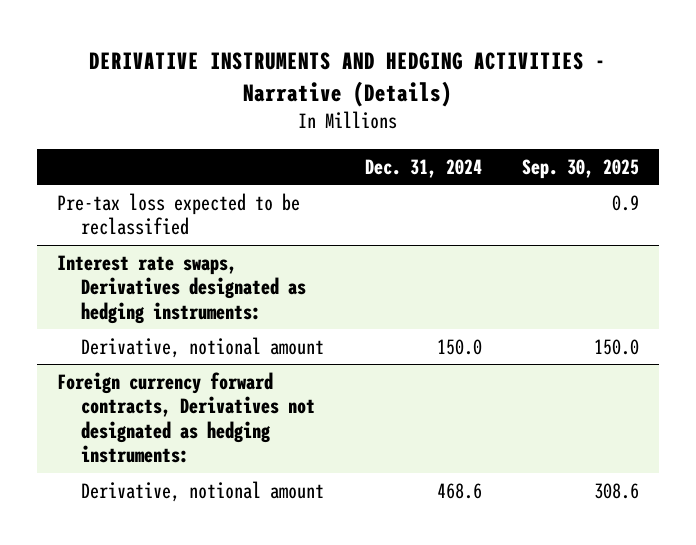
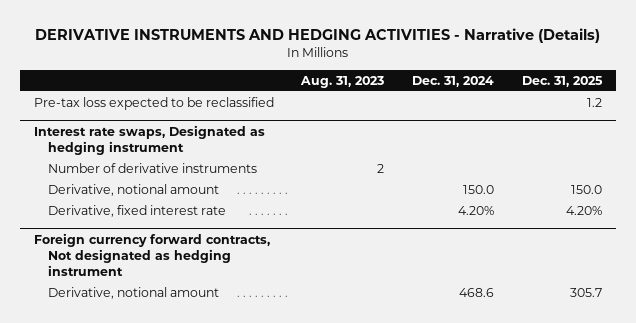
[521,158,639,179] Sep. 30, 2025 -> none
none -> [300,75,385,88] Aug. 31, 2023
none -> [521,75,603,87] Dec. 31, 2025
[57,254,307,324] Interest rate swaps, Derivatives designated as hedging instruments: -> [33,125,265,155] Interest rate swaps, Designated as hedging instrument
none -> [48,163,258,174] Number of derivative instruments
none -> [48,205,227,218] Derivative, fixed interest rate
[57,371,316,464] Foreign currency forward contracts, Derivatives not designated as hedging instruments: -> [33,233,270,276] Foreign currency forward contracts, Not designated as hedging instrument

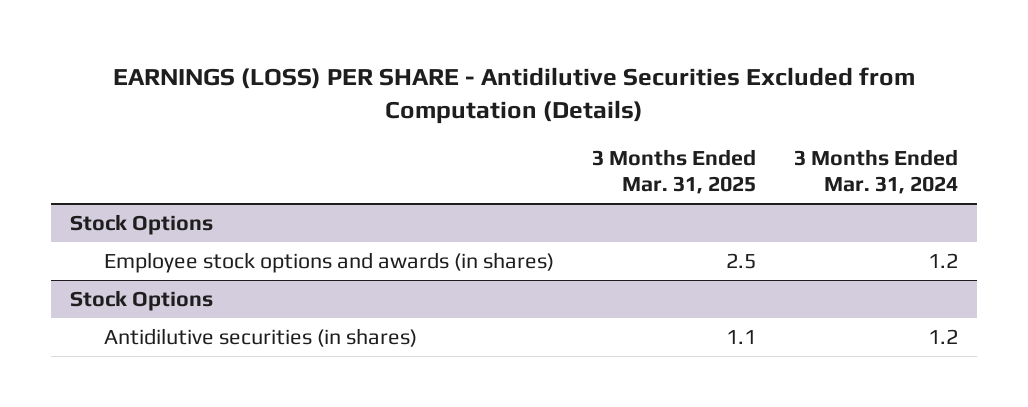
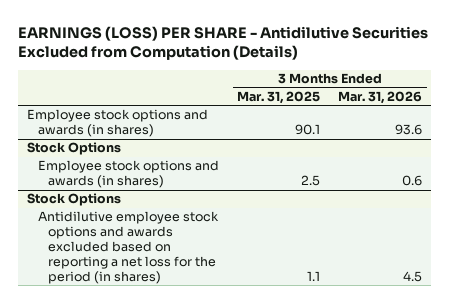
[793,149,958,195] 3 Months Ended Mar. 31, 2024 -> none
none -> [338,91,423,105] Mar. 31, 2026
none -> [27,109,209,138] Employee stock options and awards (in shares)
[103,327,417,347] Antidilutive securities (in shares) -> [37,211,219,284] Antidilutive employee stock options and awards excluded based on reporting a net loss for the period (in shares)

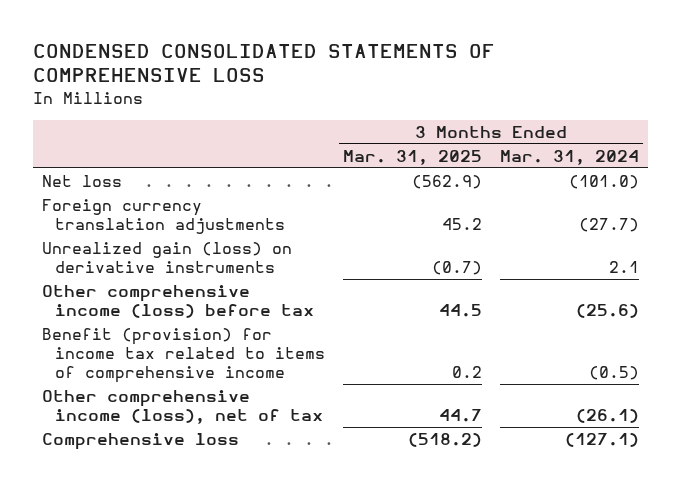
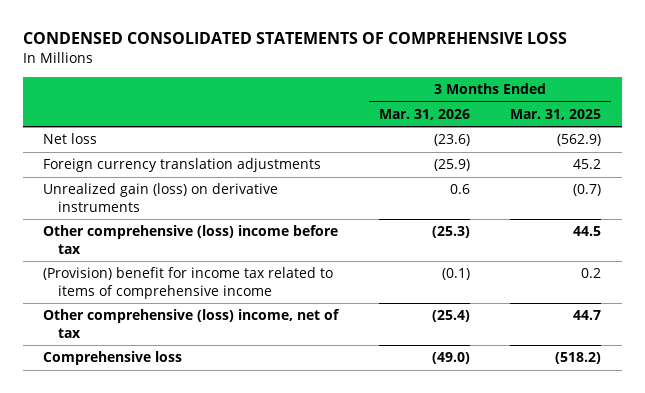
[499,149,639,165] Mar. 31, 2024 -> none
none -> [378,108,470,120] Mar. 31, 2026
[41,285,315,319] Other comprehensive income (loss) before tax -> [43,225,339,254] Other comprehensive (loss) income before tax
[41,328,326,384] Benefit (provision) for income tax related to items of comprehensive income -> [43,267,334,299] (Provision) benefit for income tax related to items of comprehensive income
[41,390,324,425] Other comprehensive income (loss), net of tax -> [43,309,341,338] Other comprehensive (loss) income, net of tax

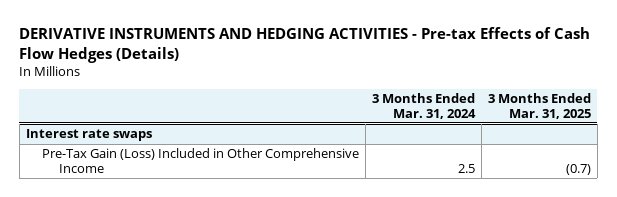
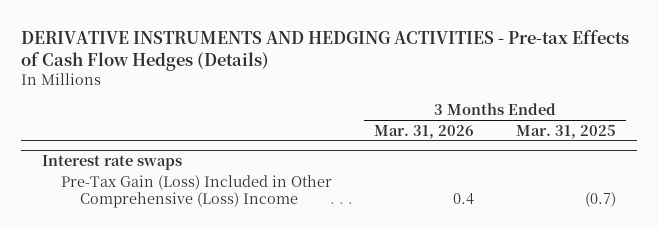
[372,92,477,119] 3 Months Ended Mar. 31, 2024 -> none
none -> [374,124,475,139] Mar. 31, 2026
[42,148,360,174] Pre-Tax Gain (Loss) Included in Other Comprehensive Income -> [61,174,333,208] Pre-Tax Gain (Loss) Included in Other Comprehensive (Loss) Income

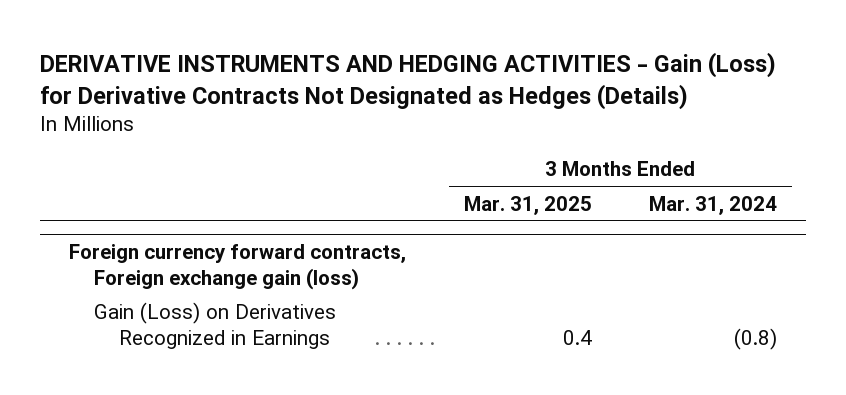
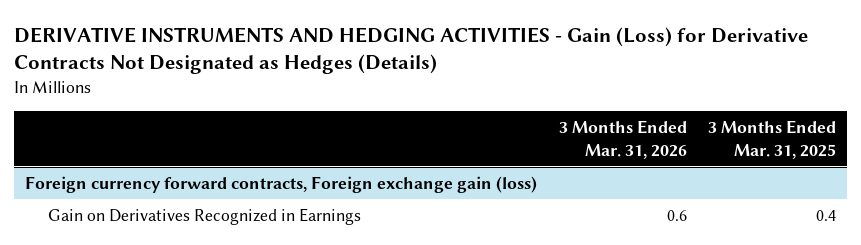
[649,195,778,215] Mar. 31, 2024 -> none
none -> [558,119,687,159] 3 Months Ended Mar. 31, 2026
[94,302,337,350] Gain (Loss) on Derivatives Recognized in Earnings -> [48,207,362,225] Gain on Derivatives Recognized in Earnings

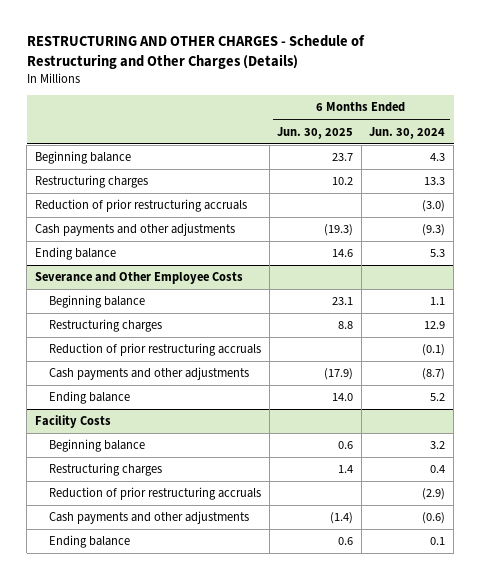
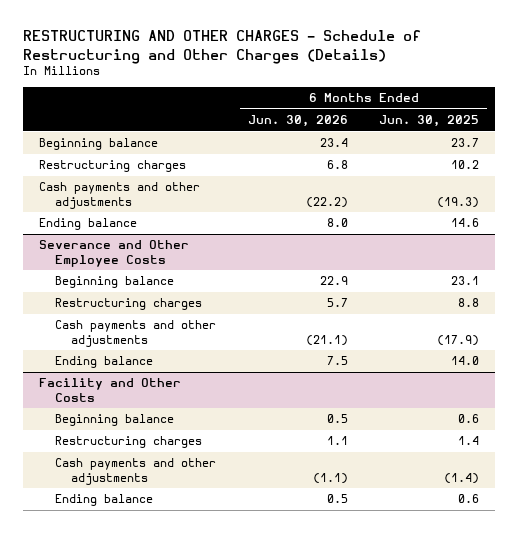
[369,126,446,139] Jun. 30, 2024 -> none
none -> [247,115,348,128] Jun. 30, 2026
[34,199,247,213] Reduction of prior restructuring accruals -> none
[49,343,262,357] Reduction of prior restructuring accruals -> none
[34,415,111,429] Facility Costs -> [38,378,181,402] Facility and Other Costs
[49,487,262,501] Reduction of prior restructuring accruals -> none

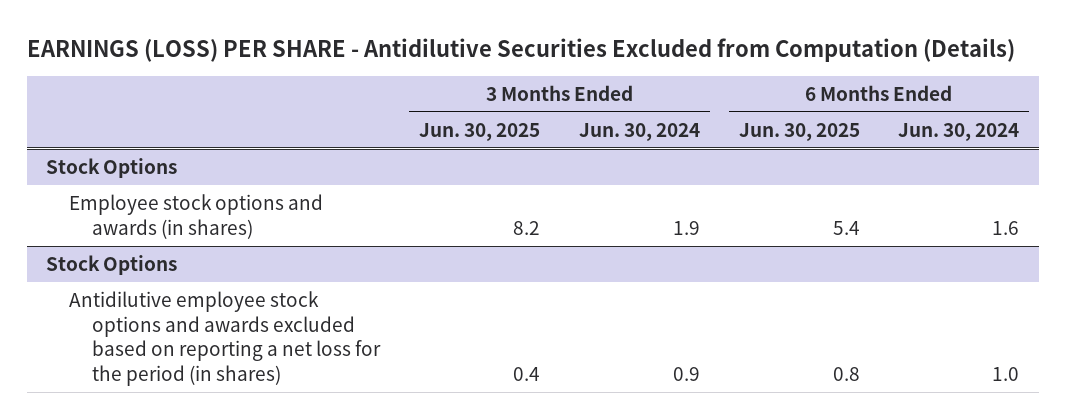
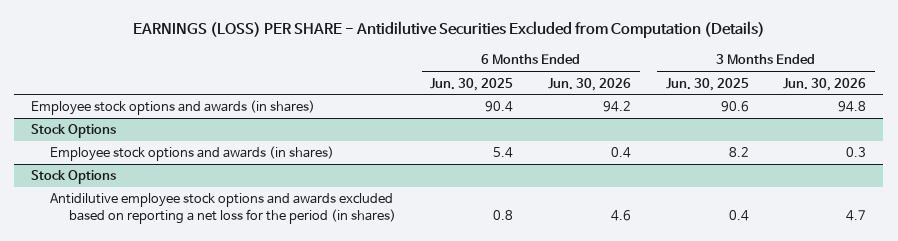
[578,122,700,141] Jun. 30, 2024 -> none
[898,122,1020,141] Jun. 30, 2024 -> none
none -> [547,77,631,91] Jun. 30, 2026
none -> [783,77,867,91] Jun. 30, 2026
none -> [31,100,316,116] Employee stock options and awards (in shares)

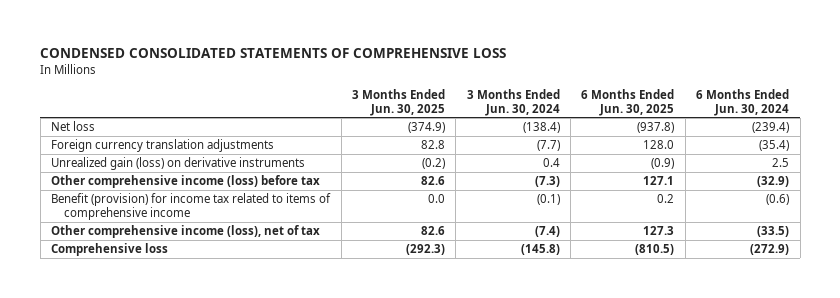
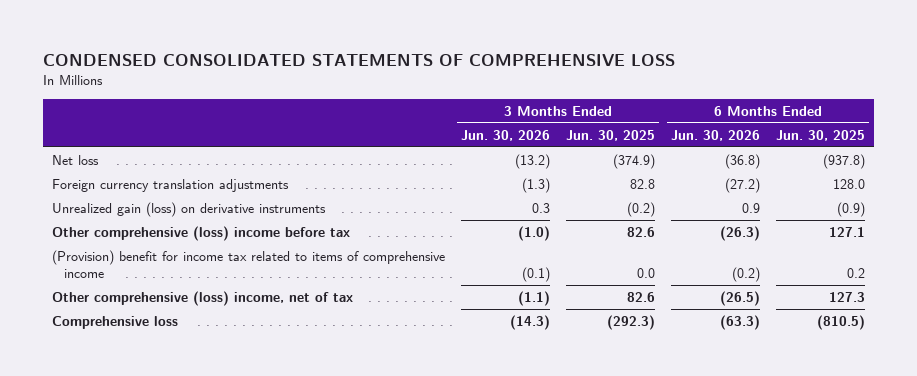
[466,89,560,116] 3 Months Ended Jun. 30, 2024 -> none
[696,89,790,116] 6 Months Ended Jun. 30, 2024 -> none
none -> [460,129,550,141] Jun. 30, 2026
none -> [671,129,761,141] Jun. 30, 2026
[51,175,321,189] Other comprehensive income (loss) before tax -> [51,225,350,241] Other comprehensive (loss) income before tax
[51,193,332,220] Benefit (provision) for income tax related to items of comprehensive income -> [51,249,445,279] (Provision) benefit for income tax related to items of comprehensive income
[51,225,321,239] Other comprehensive income (loss), net of tax -> [51,290,353,306] Other comprehensive (loss) income, net of tax

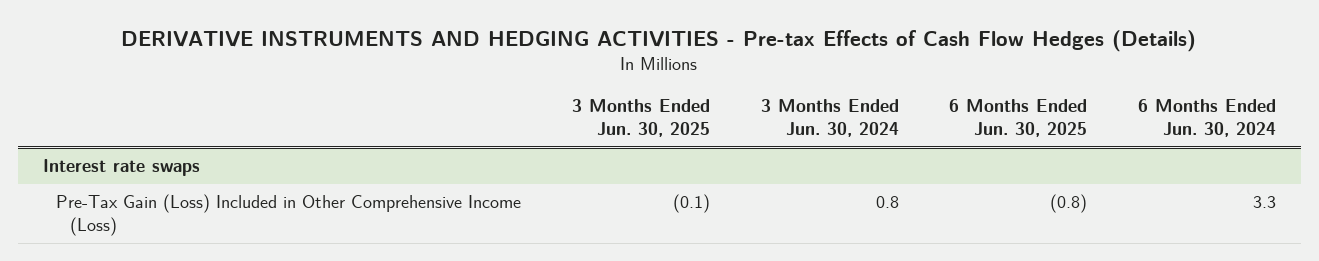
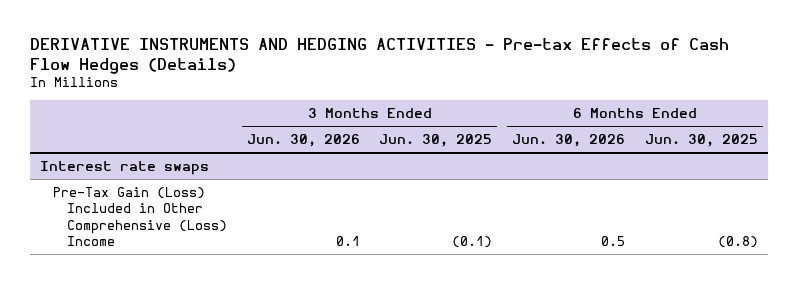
[760,99,899,138] 3 Months Ended Jun. 30, 2024 -> none
[1137,99,1276,138] 6 Months Ended Jun. 30, 2024 -> none
none -> [246,133,360,147] Jun. 30, 2026
none -> [512,133,626,147] Jun. 30, 2026
[56,194,522,237] Pre-Tax Gain (Loss) Included in Other Comprehensive Income (Loss) -> [53,186,228,246] Pre-Tax Gain (Loss) Included in Other Comprehensive (Loss) Income

